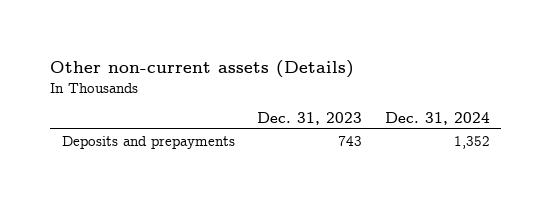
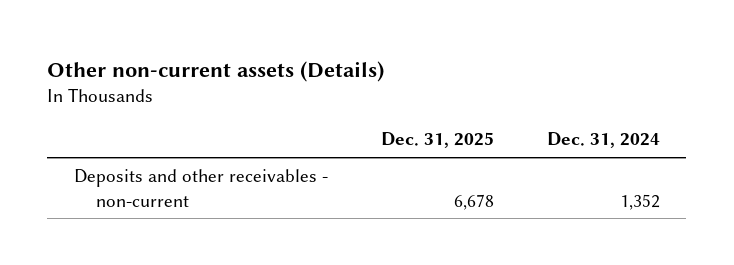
[257,112,363,126] Dec. 31, 2023 -> none
none -> [380,132,494,149] Dec. 31, 2025
[61,135,235,149] Deposits and prepayments -> [73,169,328,207] Deposits and other receivables - non-current

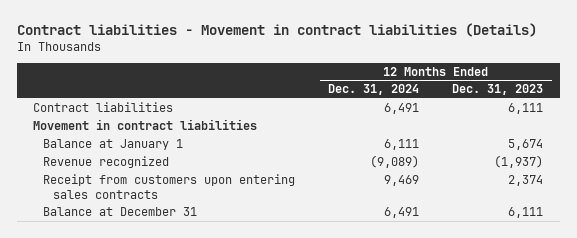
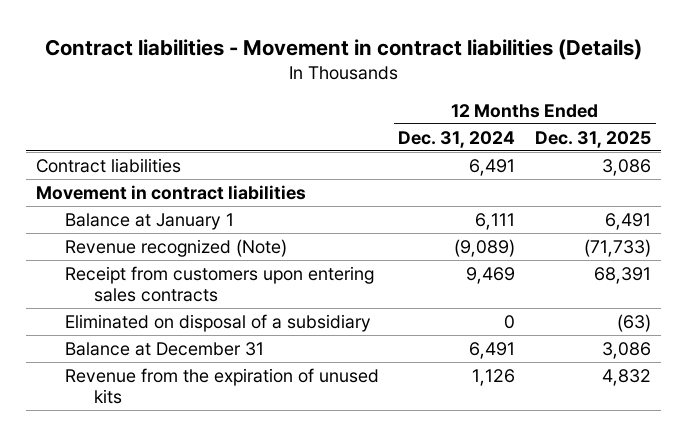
[452,84,544,96] Dec. 31, 2023 -> none
none -> [534,130,651,148] Dec. 31, 2025
[43,156,170,169] Revenue recognized -> [65,238,288,257] Revenue recognized (Note)
none -> [65,313,372,332] Eliminated on disposal of a subsidiary
none -> [65,367,380,405] Revenue from the expiration of unused kits

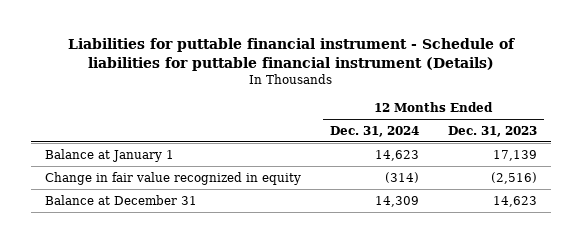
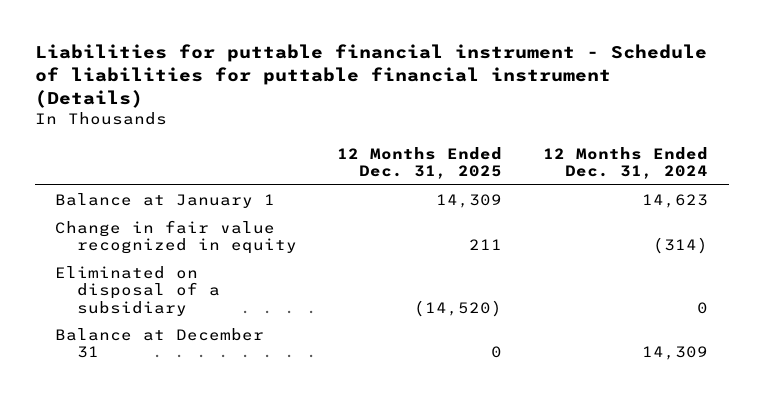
[447,125,537,137] Dec. 31, 2023 -> none
none -> [337,146,503,179] 12 Months Ended Dec. 31, 2025
none -> [55,266,220,316] Eliminated on disposal of a subsidiary

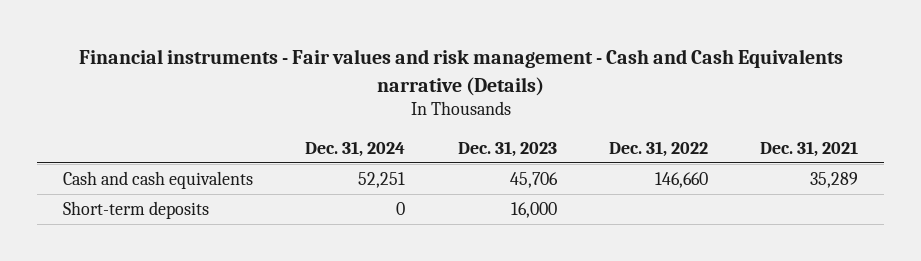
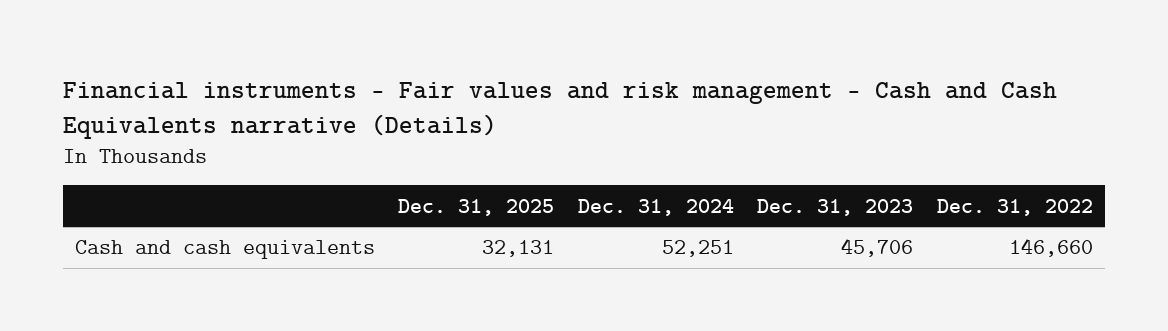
[759,140,858,157] Dec. 31, 2021 -> none
none -> [398,198,555,216] Dec. 31, 2025
[63,200,210,219] Short-term deposits -> none

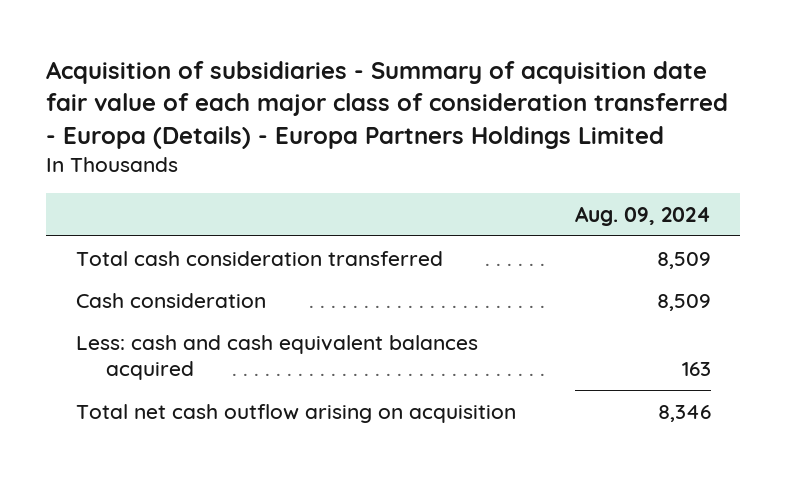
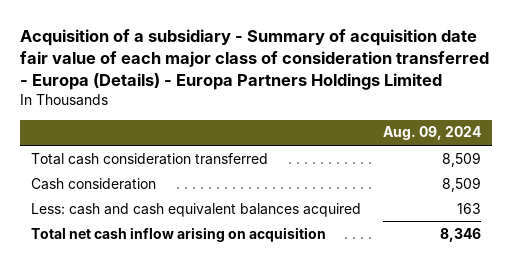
[46,60,729,149] Acquisition of subsidiaries - Summary of acquisition date fair value of each major class of consideration transferred - Europa (Details) - Europa Partners Holdings Limited -> [20,29,490,91] Acquisition of a subsidiary - Summary of acquisition date fair value of each major class of consideration transferred - Europa (Details) - Europa Partners Holdings Limited
[75,403,516,423] Total net cash outflow arising on acquisition -> [31,226,327,242] Total net cash inflow arising on acquisition

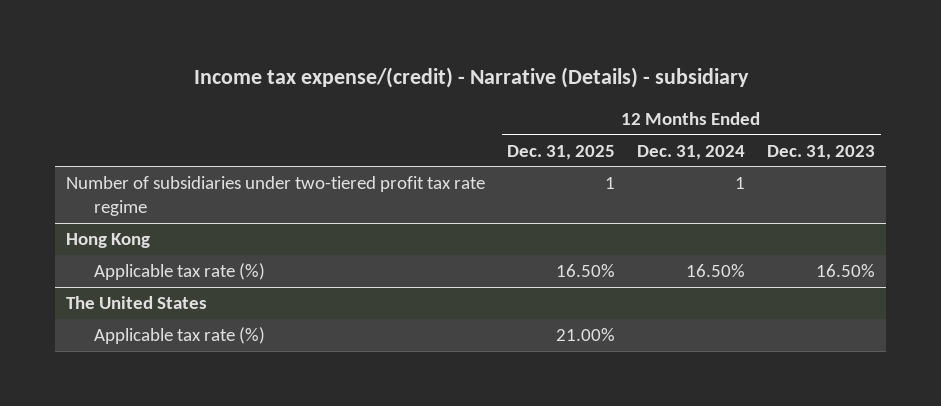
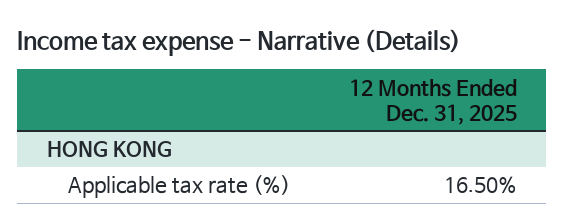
[193,67,749,89] Income tax expense/(credit) - Narrative (Details) - subsidiary -> [17,29,462,57] Income tax expense - Narrative (Details)
[637,144,746,160] Dec. 31, 2024 -> none
[767,144,876,160] Dec. 31, 2023 -> none
[66,175,486,216] Number of subsidiaries under two-tiered profit tax rate regime -> none
[66,232,151,248] Hong Kong -> [46,141,172,158] HONG KONG
[66,295,208,309] The United States -> none
[94,326,266,344] Applicable tax rate (%) -> none

